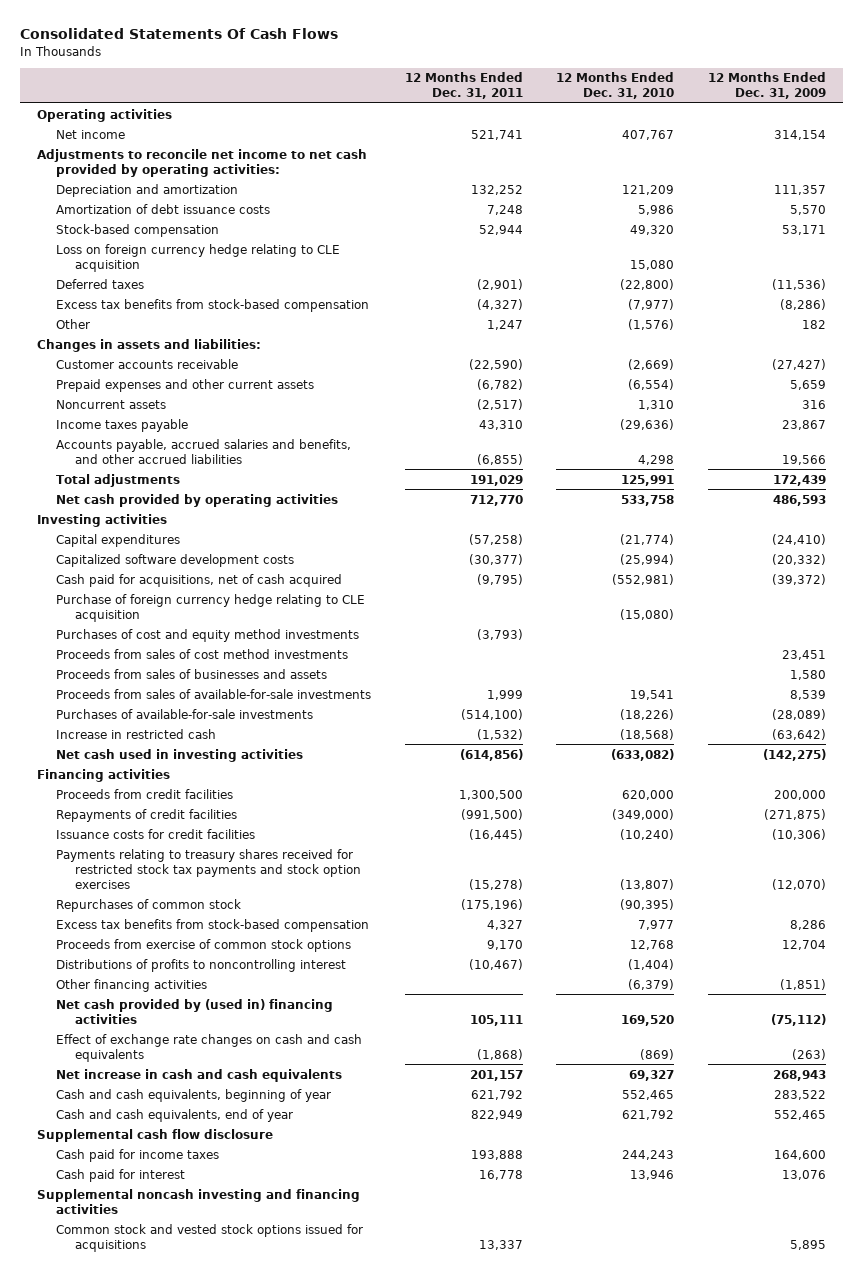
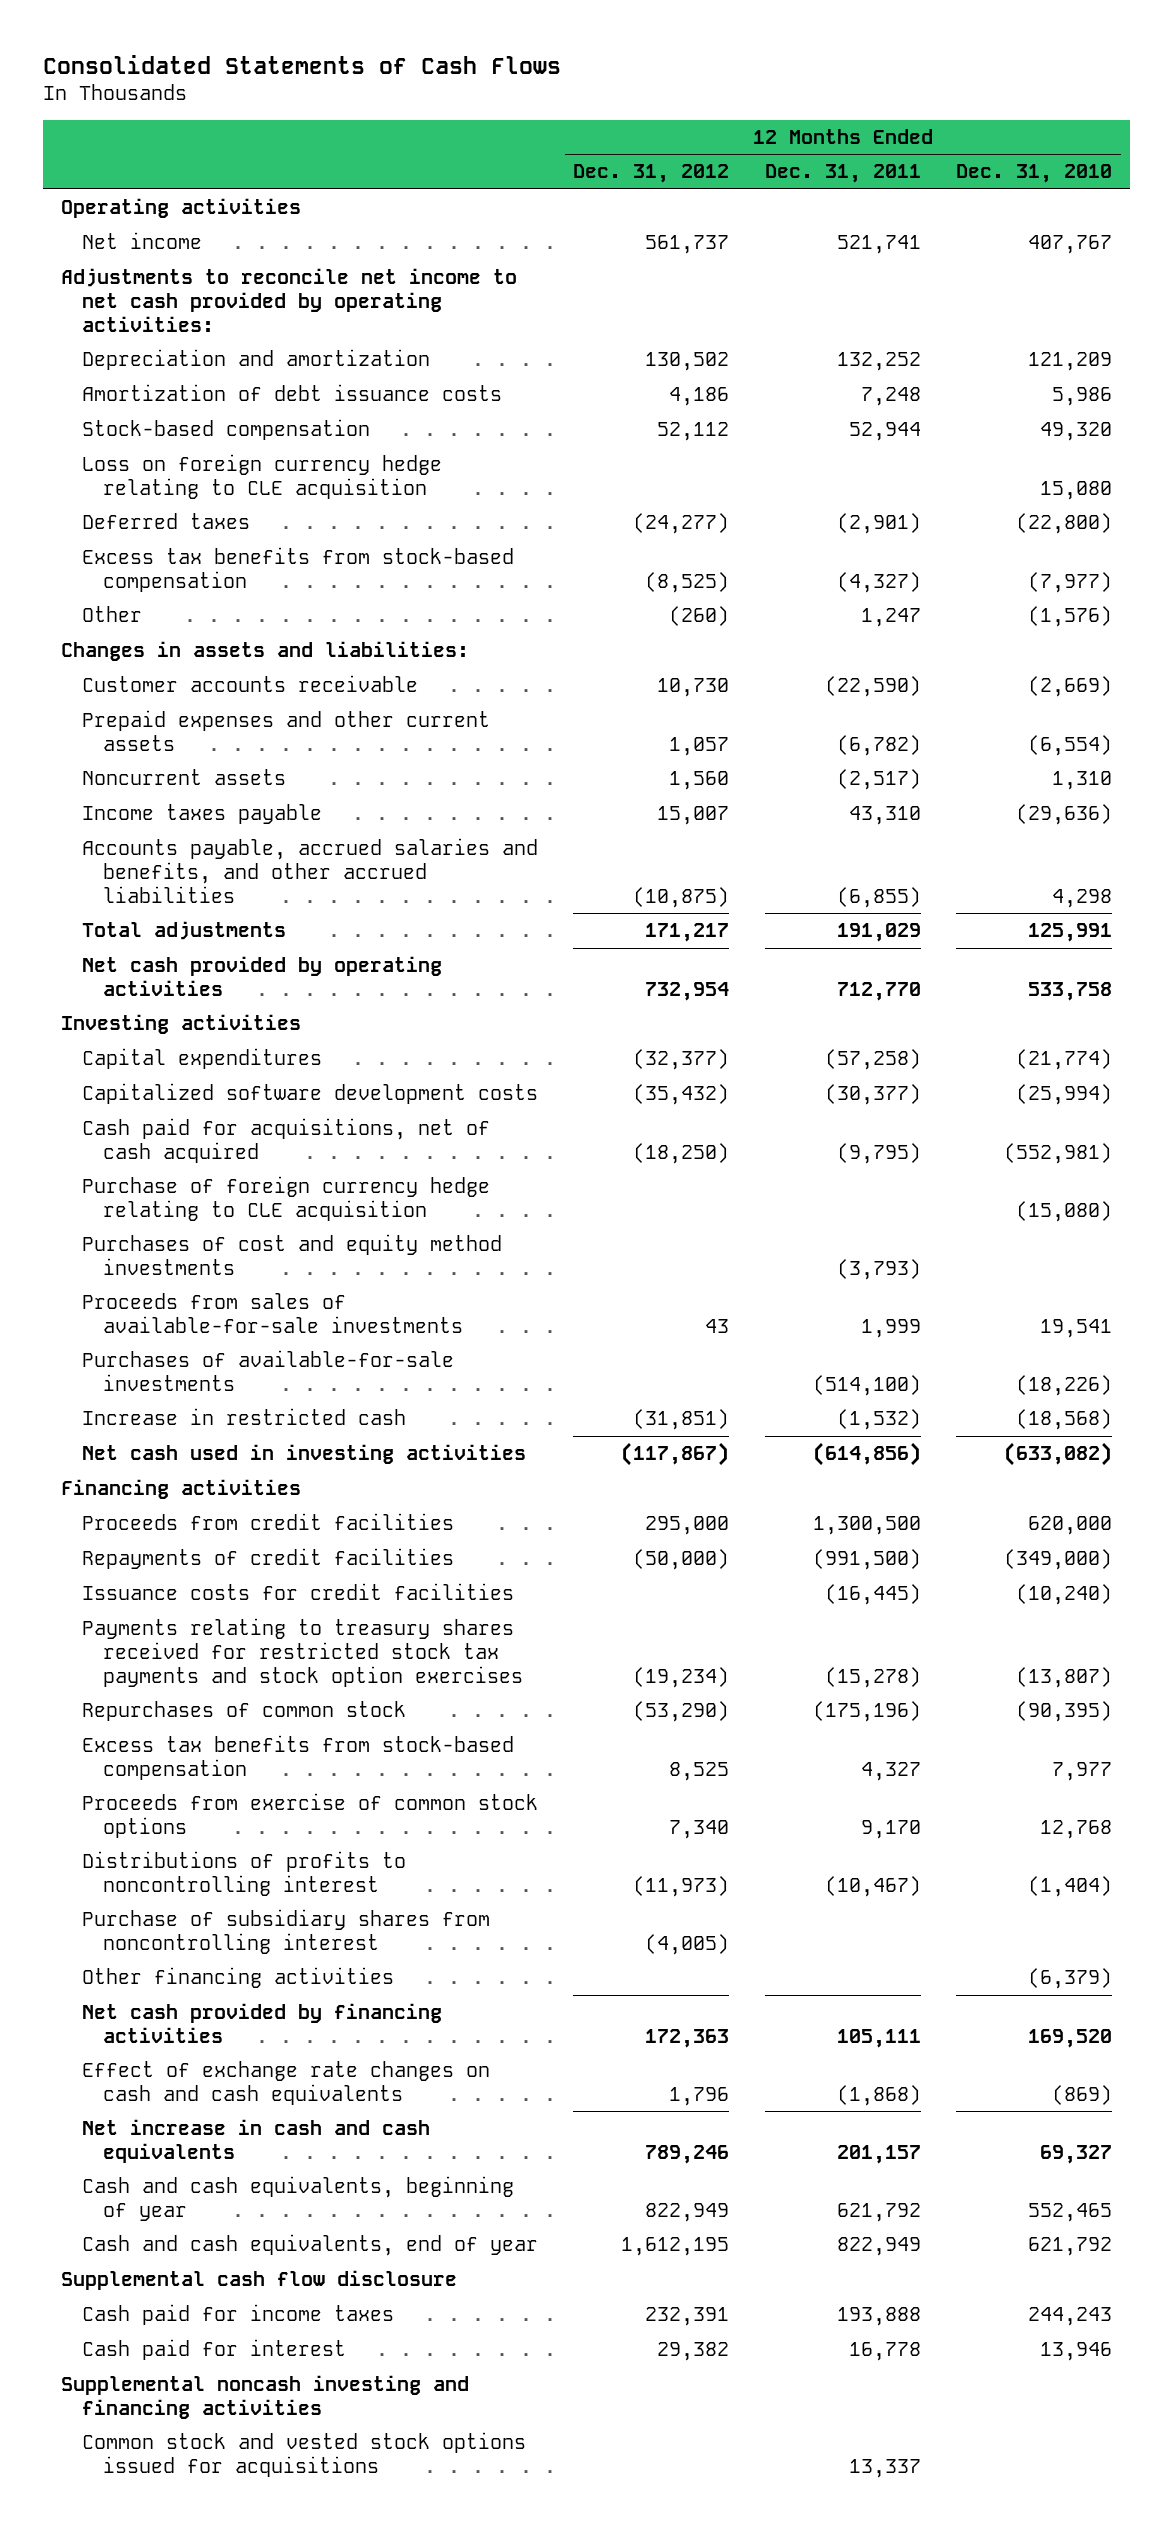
[20,28,339,40] Consolidated Statements Of Cash Flows -> [42,54,561,74] Consolidated Statements of Cash Flows
[708,72,827,100] 12 Months Ended Dec. 31, 2009 -> none
none -> [573,164,730,184] Dec. 31, 2012
[56,648,349,659] Proceeds from sales of cost method investments -> none
[56,668,328,679] Proceeds from sales of businesses and assets -> none
none -> [81,1909,490,1954] Purchase of subsidiary shares from noncontrolling interest
[56,998,334,1024] Net cash provided by (used in) financing activities -> [81,2003,442,2043] Net cash provided by financing activities

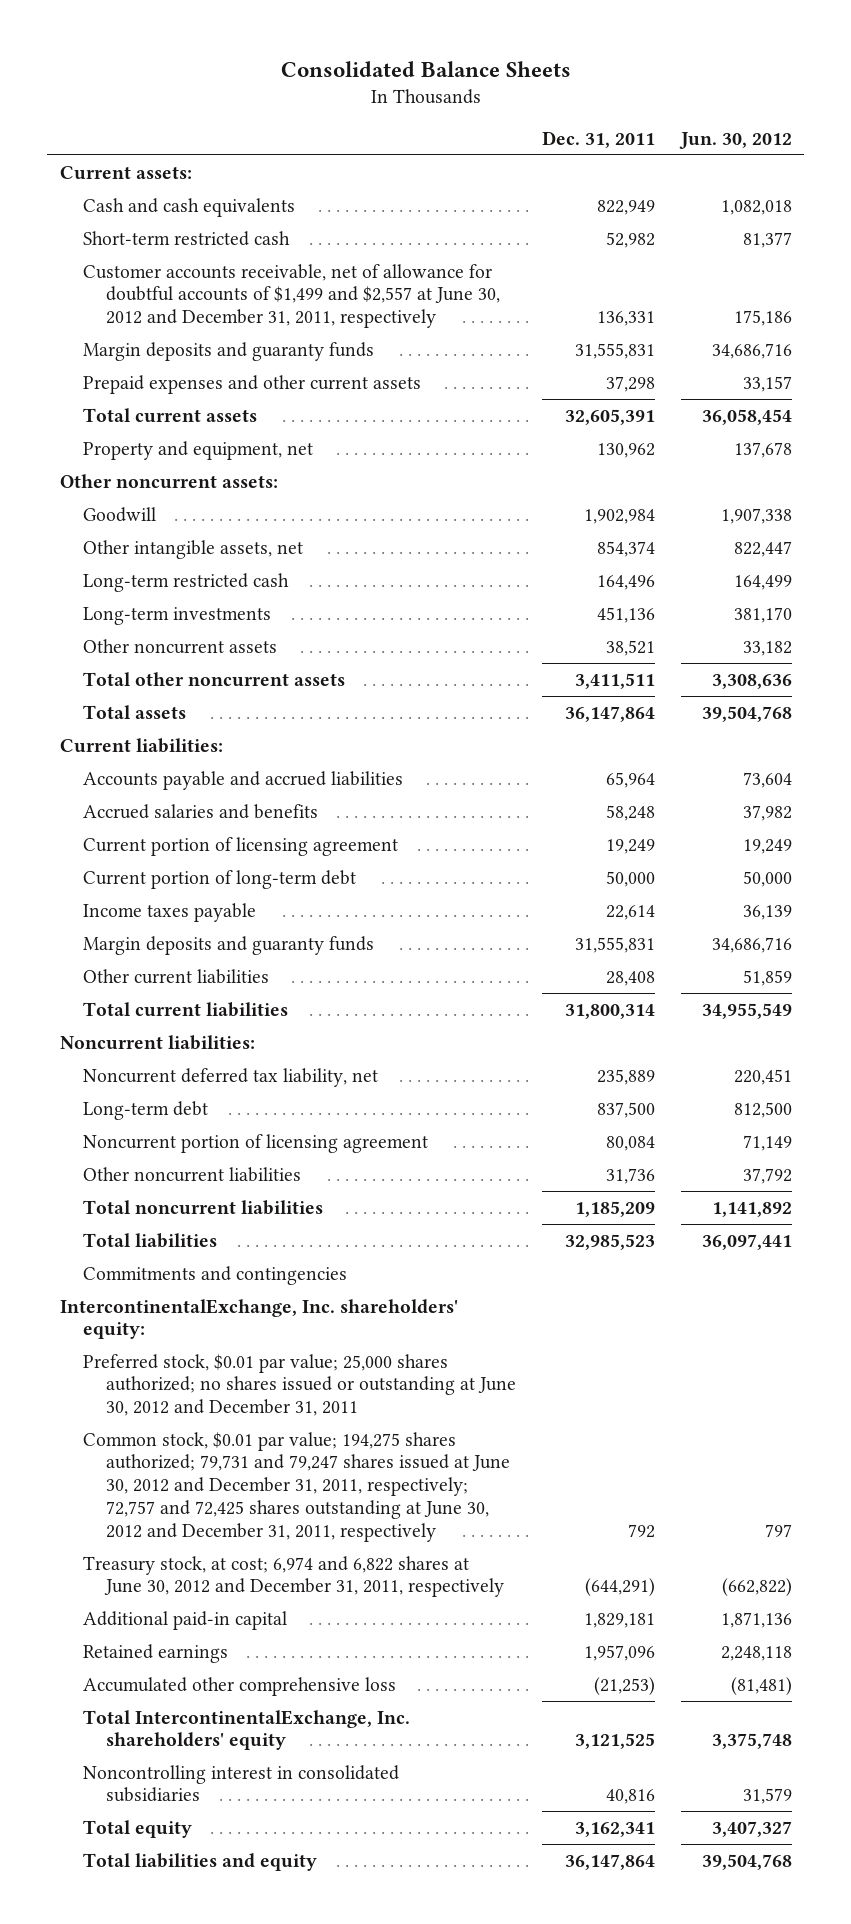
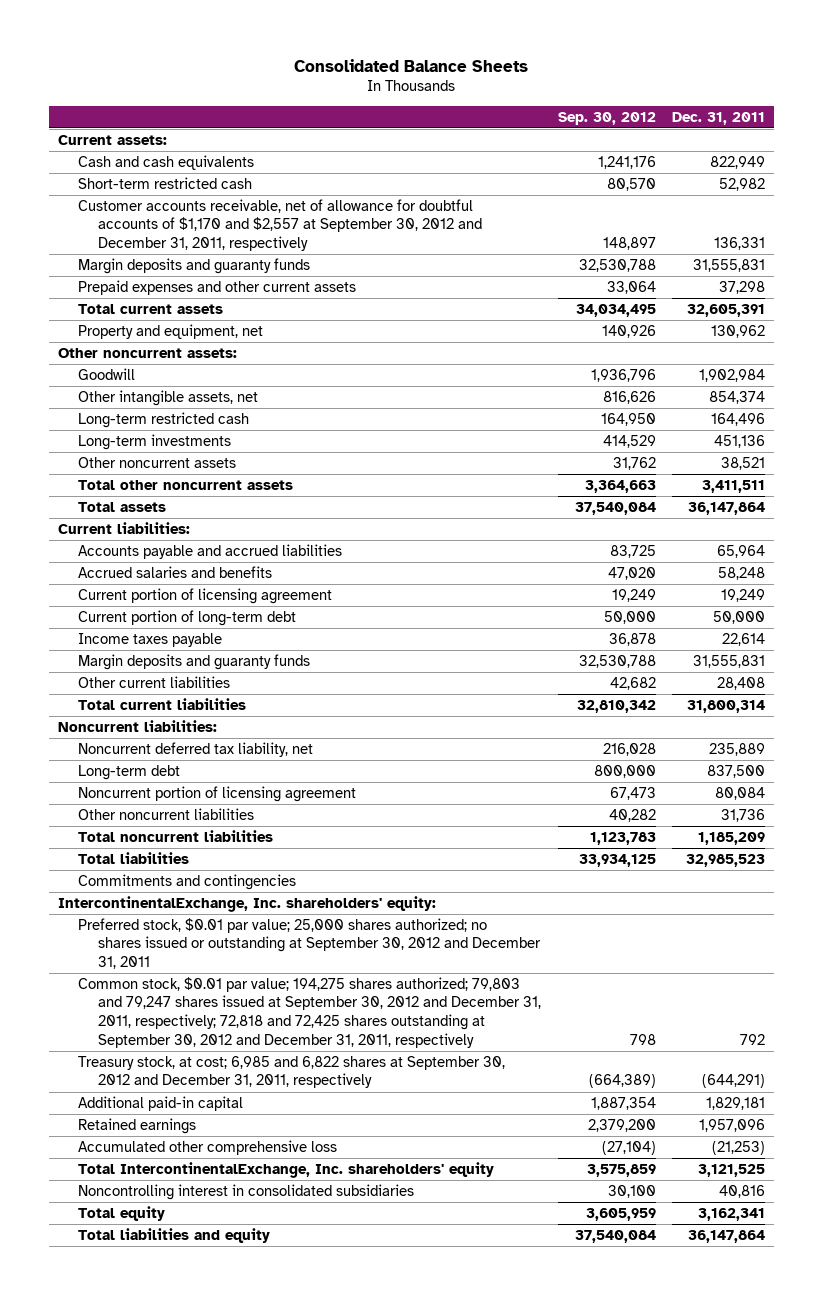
[678,131,792,149] Jun. 30, 2012 -> none
none -> [557,111,656,125] Sep. 30, 2012
[82,263,501,329] Customer accounts receivable, net of allowance for doubtful accounts of $1,499 and $2,557 at June 30, 2012 and December 31, 2011, respectively -> [78,198,483,252] Customer accounts receivable, net of allowance for doubtful accounts of $1,170 and $2,557 at September 30, 2012 and December 31, 2011, respectively
[82,1353,517,1417] Preferred stock, $0.01 par value; 25,000 shares authorized; no shares issued or outstanding at June 30, 2012 and December 31, 2011 -> [78,917,542,970] Preferred stock, $0.01 par value; 25,000 shares authorized; no shares issued or outstanding at September 30, 2012 and December 31, 2011
[82,1431,511,1542] Common stock, $0.01 par value; 194,275 shares authorized; 79,731 and 79,247 shares issued at June 30, 2012 and December 31, 2011, respectively; 72,757 and 72,425 shares outstanding at June 30, 2012 and December 31, 2011, respectively -> [78,976,542,1048] Common stock, $0.01 par value; 194,275 shares authorized; 79,803 and 79,247 shares issued at September 30, 2012 and December 31, 2011, respectively; 72,818 and 72,425 shares outstanding at September 30, 2012 and December 31, 2011, respectively
[82,1555,505,1598] Treasury stock, at cost; 6,974 and 6,822 shares at June 30, 2012 and December 31, 2011, respectively -> [78,1055,506,1089] Treasury stock, at cost; 6,985 and 6,822 shares at September 30, 2012 and December 31, 2011, respectively

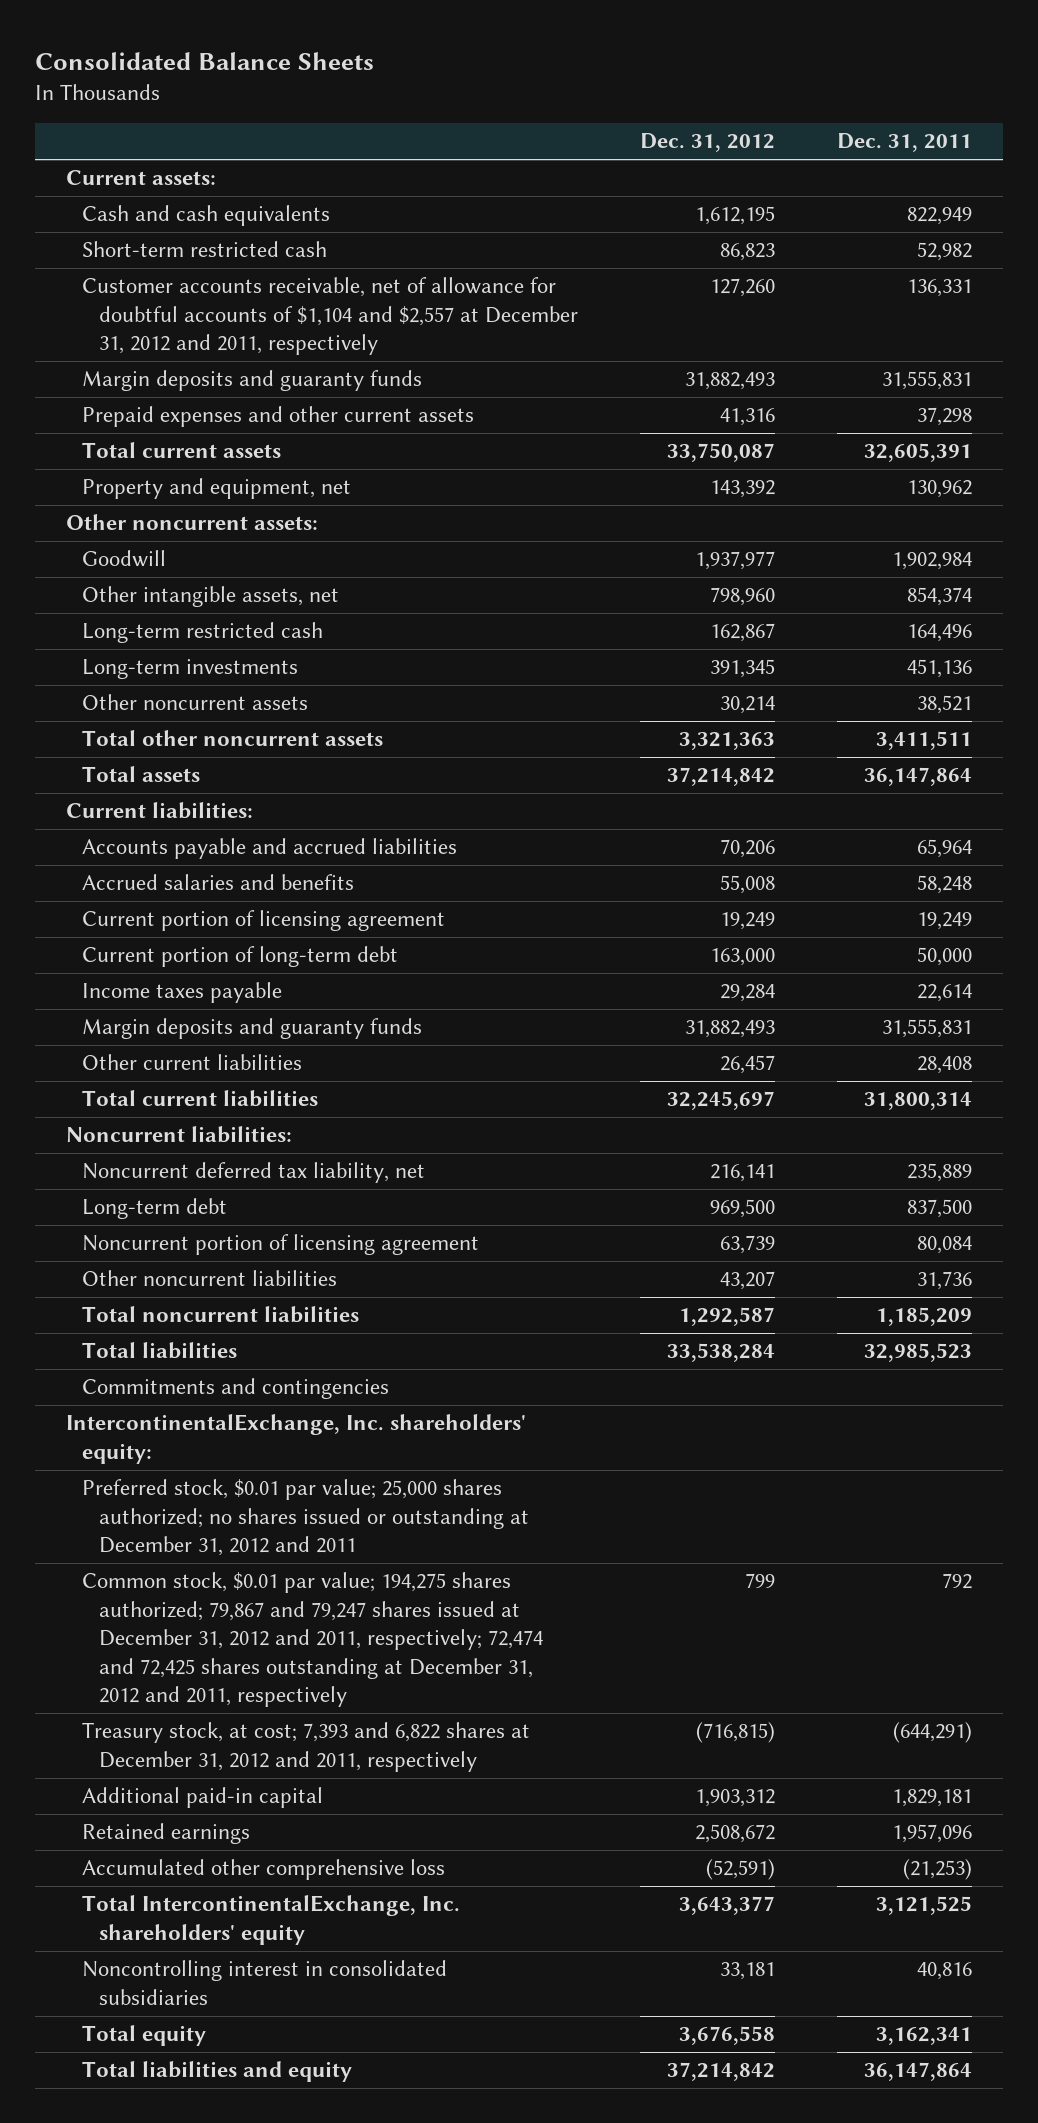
[557,111,656,125] Sep. 30, 2012 -> none
none -> [639,133,775,153] Dec. 31, 2012
[78,198,483,252] Customer accounts receivable, net of allowance for doubtful accounts of $1,170 and $2,557 at September 30, 2012 and December 31, 2011, respectively -> [82,277,578,356] Customer accounts receivable, net of allowance for doubtful accounts of $1,104 and $2,557 at December 31, 2012 and 2011, respectively
[78,917,542,970] Preferred stock, $0.01 par value; 25,000 shares authorized; no shares issued or outstanding at September 30, 2012 and December 31, 2011 -> [82,1479,529,1557] Preferred stock, $0.01 par value; 25,000 shares authorized; no shares issued or outstanding at December 31, 2012 and 2011
[78,976,542,1048] Common stock, $0.01 par value; 194,275 shares authorized; 79,803 and 79,247 shares issued at September 30, 2012 and December 31, 2011, respectively; 72,818 and 72,425 shares outstanding at September 30, 2012 and December 31, 2011, respectively -> [82,1572,543,1707] Common stock, $0.01 par value; 194,275 shares authorized; 79,867 and 79,247 shares issued at December 31, 2012 and 2011, respectively; 72,474 and 72,425 shares outstanding at December 31, 2012 and 2011, respectively
[78,1055,506,1089] Treasury stock, at cost; 6,985 and 6,822 shares at September 30, 2012 and December 31, 2011, respectively -> [82,1722,531,1772] Treasury stock, at cost; 7,393 and 6,822 shares at December 31, 2012 and 2011, respectively

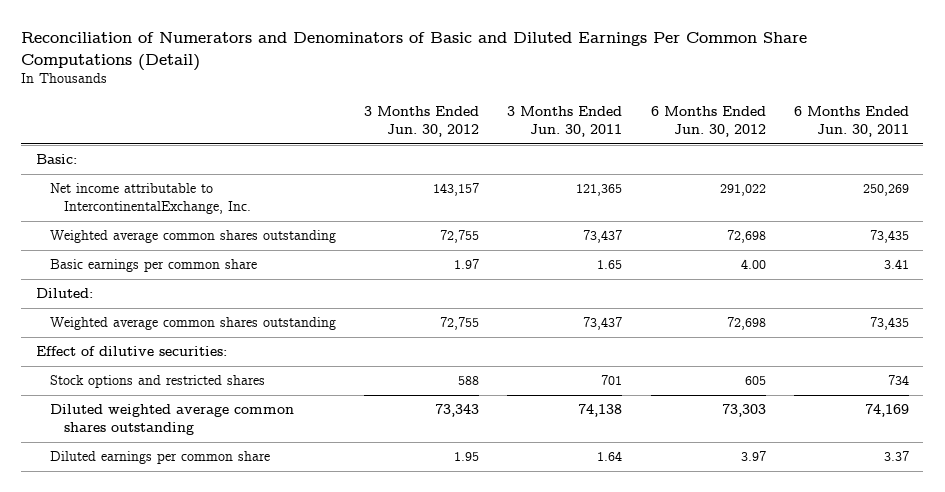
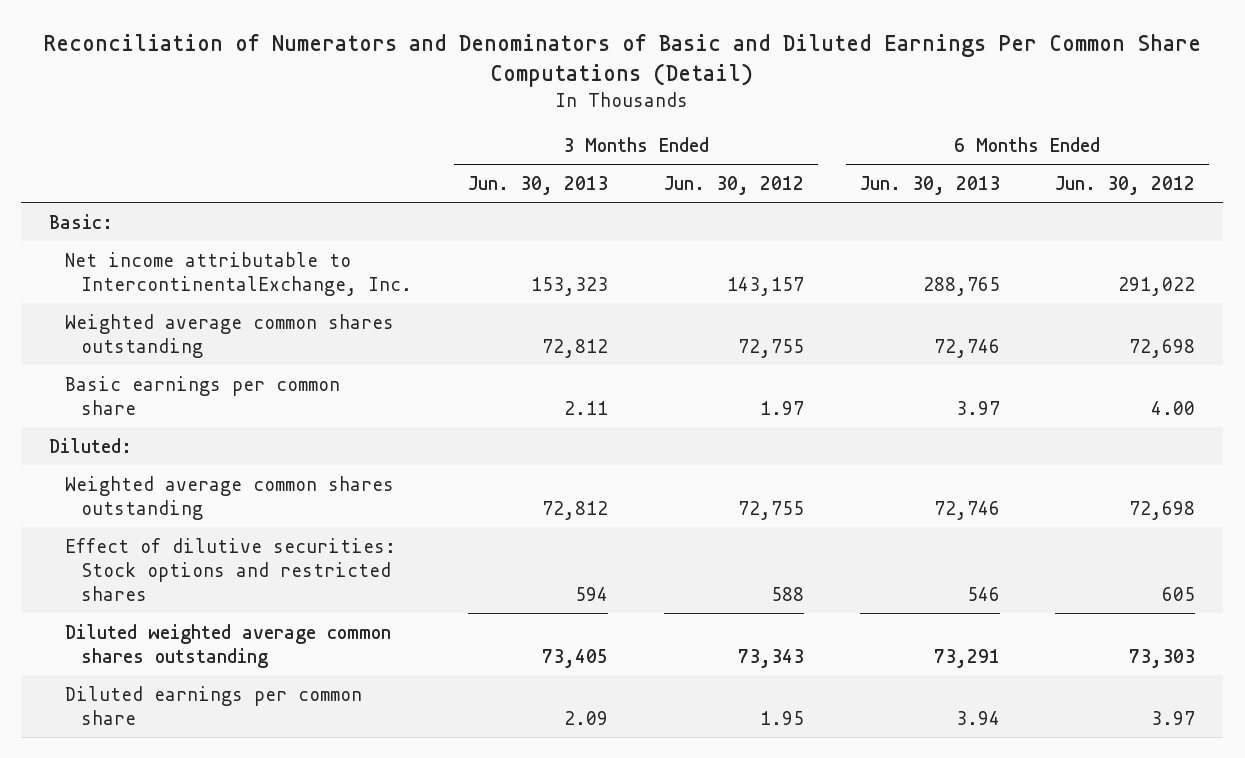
[507,106,623,138] 3 Months Ended Jun. 30, 2011 -> none
[794,106,910,138] 6 Months Ended Jun. 30, 2011 -> none
none -> [468,175,609,195] Jun. 30, 2013
none -> [859,175,1000,195] Jun. 30, 2013
[35,346,227,357] Effect of dilutive securities: -> none
[49,375,265,389] Stock options and restricted shares -> [65,537,397,601] Effect of dilutive securities: Stock options and restricted shares

